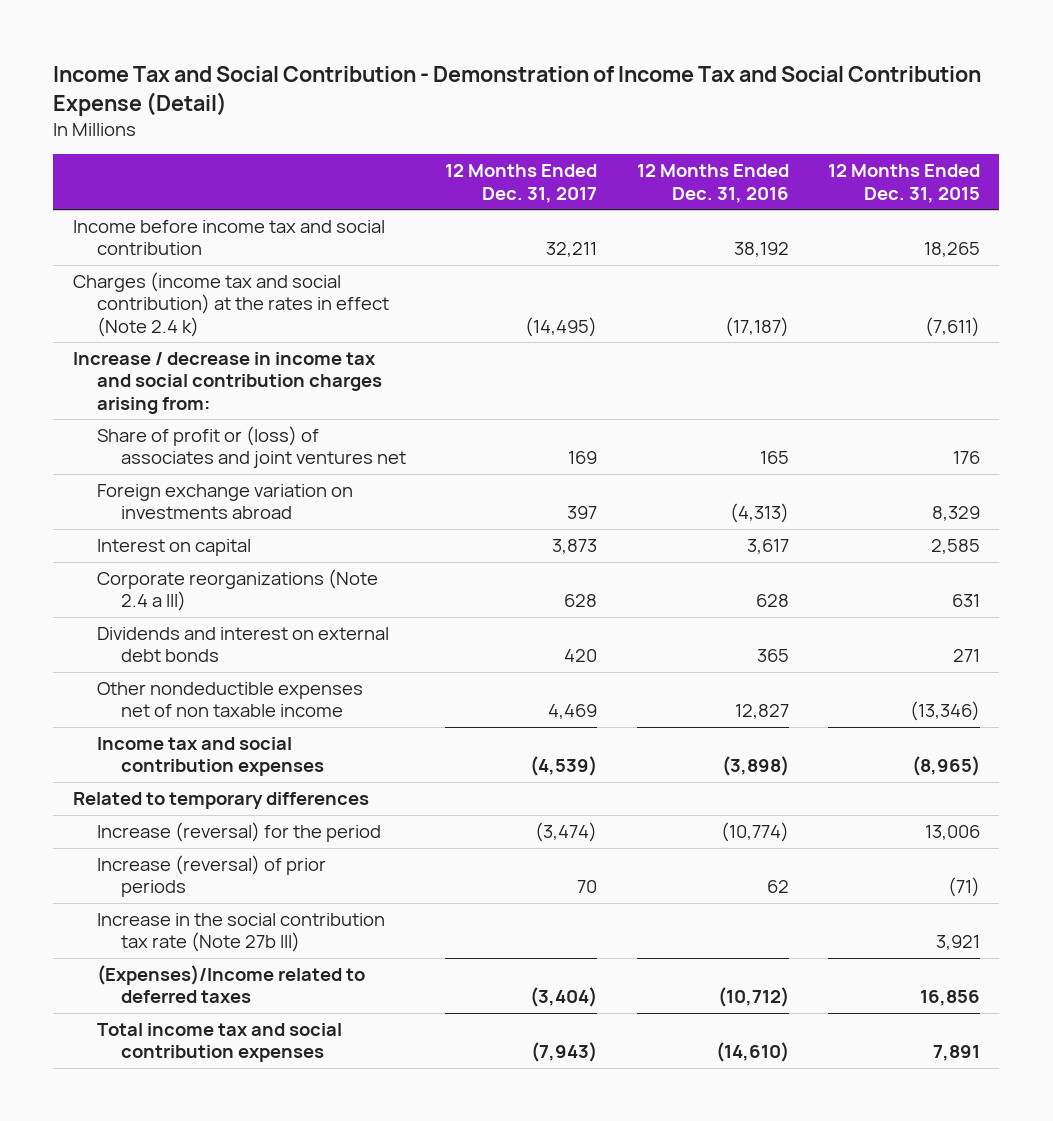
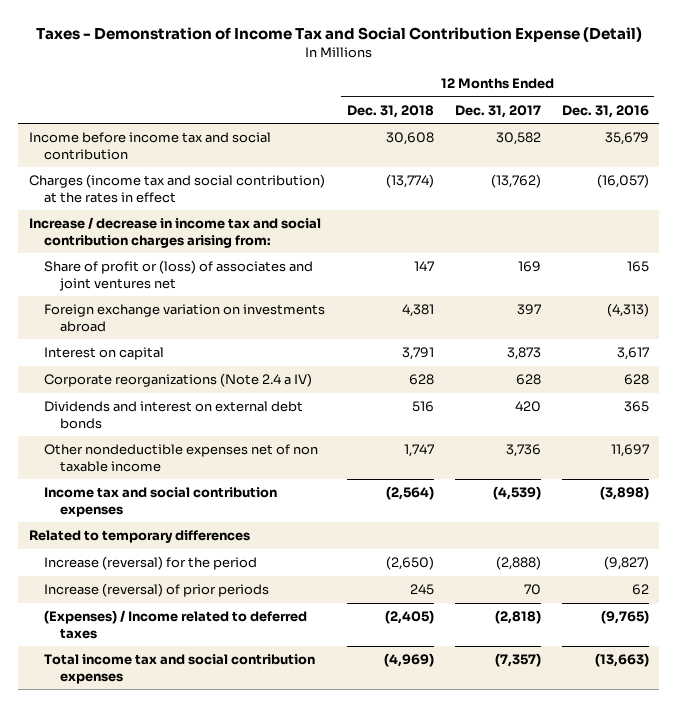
[53,65,982,116] Income Tax and Social Contribution - Demonstration of Income Tax and Social Contribution Expense (Detail) -> [35,26,642,42] Taxes - Demonstration of Income Tax and Social Contribution Expense (Detail)
[827,164,980,203] 12 Months Ended Dec. 31, 2015 -> none
none -> [346,104,434,118] Dec. 31, 2018
[546,242,598,258] 32,211 -> [495,132,541,146] 30,582
[733,242,789,258] 38,192 -> [604,132,649,146] 35,679
[72,272,390,337] Charges (income tax and social contribution) at the rates in effect (Note 2.4 k) -> [28,174,325,203] Charges (income tax and social contribution) at the rates in effect
[525,316,598,337] (14,495) -> [490,174,541,189] (13,762)
[724,316,789,337] (17,187) -> [596,174,649,189] (16,057)
[97,569,379,612] Corporate reorganizations (Note 2.4 a III) -> [44,373,313,388] Corporate reorganizations (Note 2.4 a IV)
[548,704,598,720] 4,469 -> [505,444,541,458] 3,736
[734,704,789,720] 12,827 -> [610,444,649,458] 11,697
[535,822,598,843] (3,474) -> [495,556,541,571] (2,888)
[720,822,789,843] (10,774) -> [603,556,649,571] (9,827)
[97,913,386,953] Increase in the social contribution tax rate (Note 27b III) -> none
[97,965,366,1004] (Expenses)/Income related to deferred taxes -> [44,610,308,639] (Expenses) / Income related to deferred taxes
[530,987,598,1008] (3,404) -> [494,610,541,625] (2,818)
[717,987,789,1008] (10,712) -> [600,610,649,625] (9,765)
[531,1042,598,1063] (7,943) -> [494,653,541,668] (7,357)
[715,1042,789,1063] (14,610) -> [594,653,649,668] (13,663)

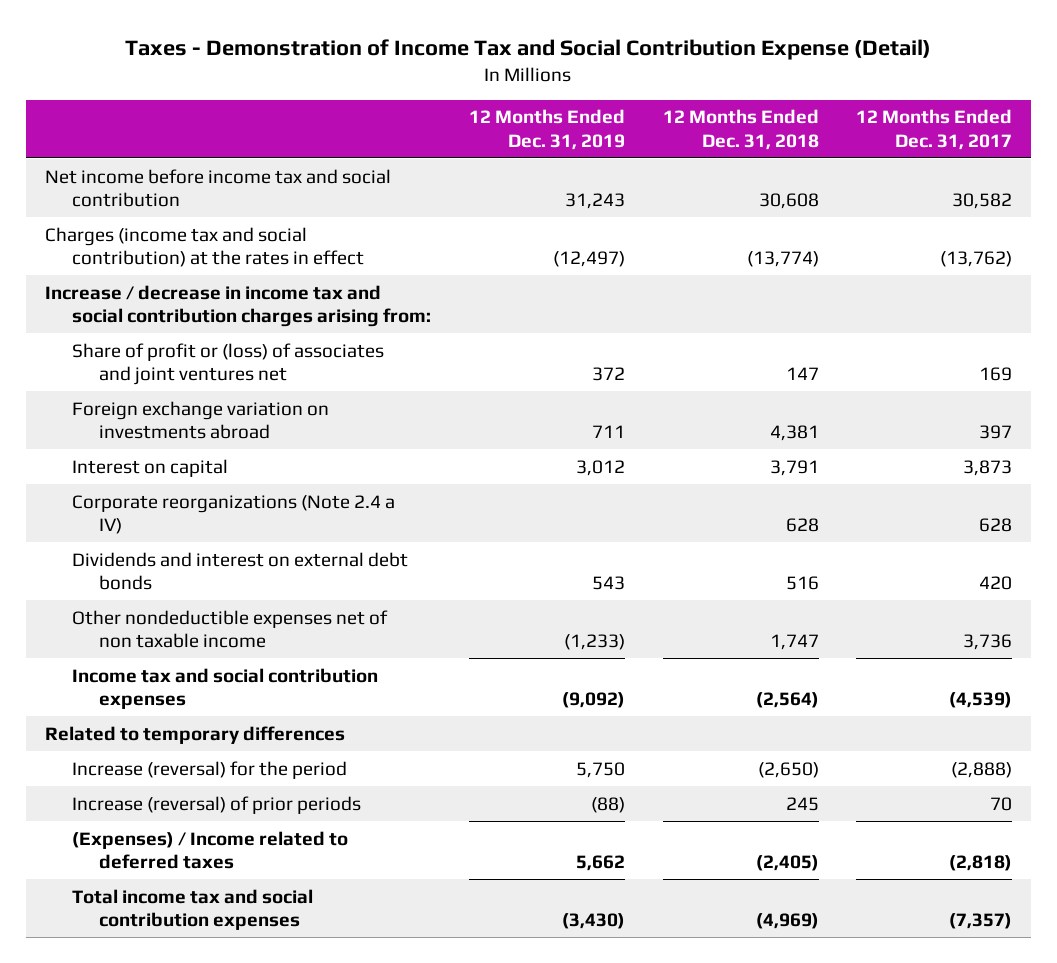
[561,104,649,118] Dec. 31, 2016 -> none
none -> [468,109,625,150] 12 Months Ended Dec. 31, 2019
[28,132,271,160] Income before income tax and social contribution -> [44,168,391,207] Net income before income tax and social contribution

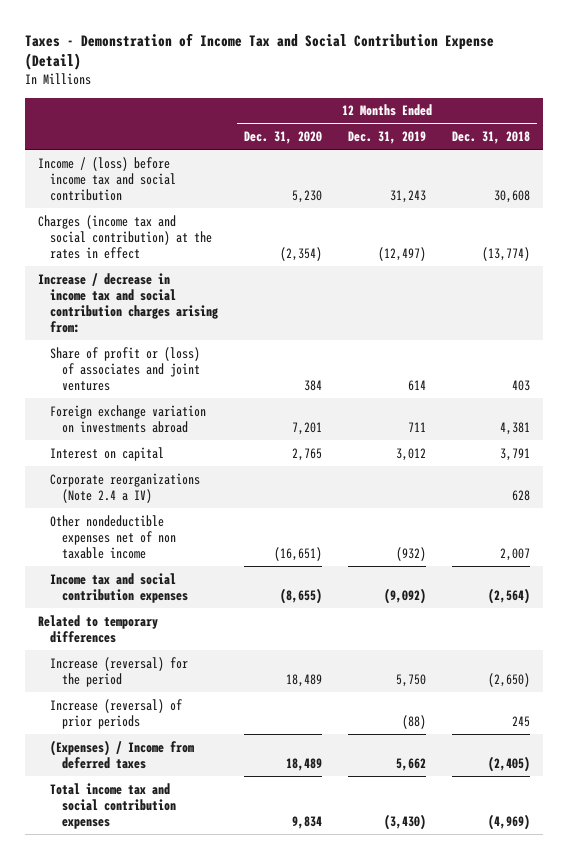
[856,109,1013,150] 12 Months Ended Dec. 31, 2017 -> none
none -> [244,130,323,144] Dec. 31, 2020
[44,168,391,207] Net income before income tax and social contribution -> [38,156,176,201] Income / (loss) before income tax and social contribution
[71,342,384,385] Share of profit or (loss) of associates and joint ventures net -> [49,346,200,391] Share of profit or (loss) of associates and joint ventures
[591,366,625,381] 372 -> [408,379,427,391] 614
[785,366,819,380] 147 -> [512,379,531,391] 403
[71,551,408,590] Dividends and interest on external debt bonds -> none
[563,633,625,650] (1,233) -> [396,546,427,561] (932)
[769,633,819,650] 1,747 -> [500,547,531,561] 2,007
[71,830,348,869] (Expenses) / Income related to deferred taxes -> [49,739,194,769] (Expenses) / Income from deferred taxes

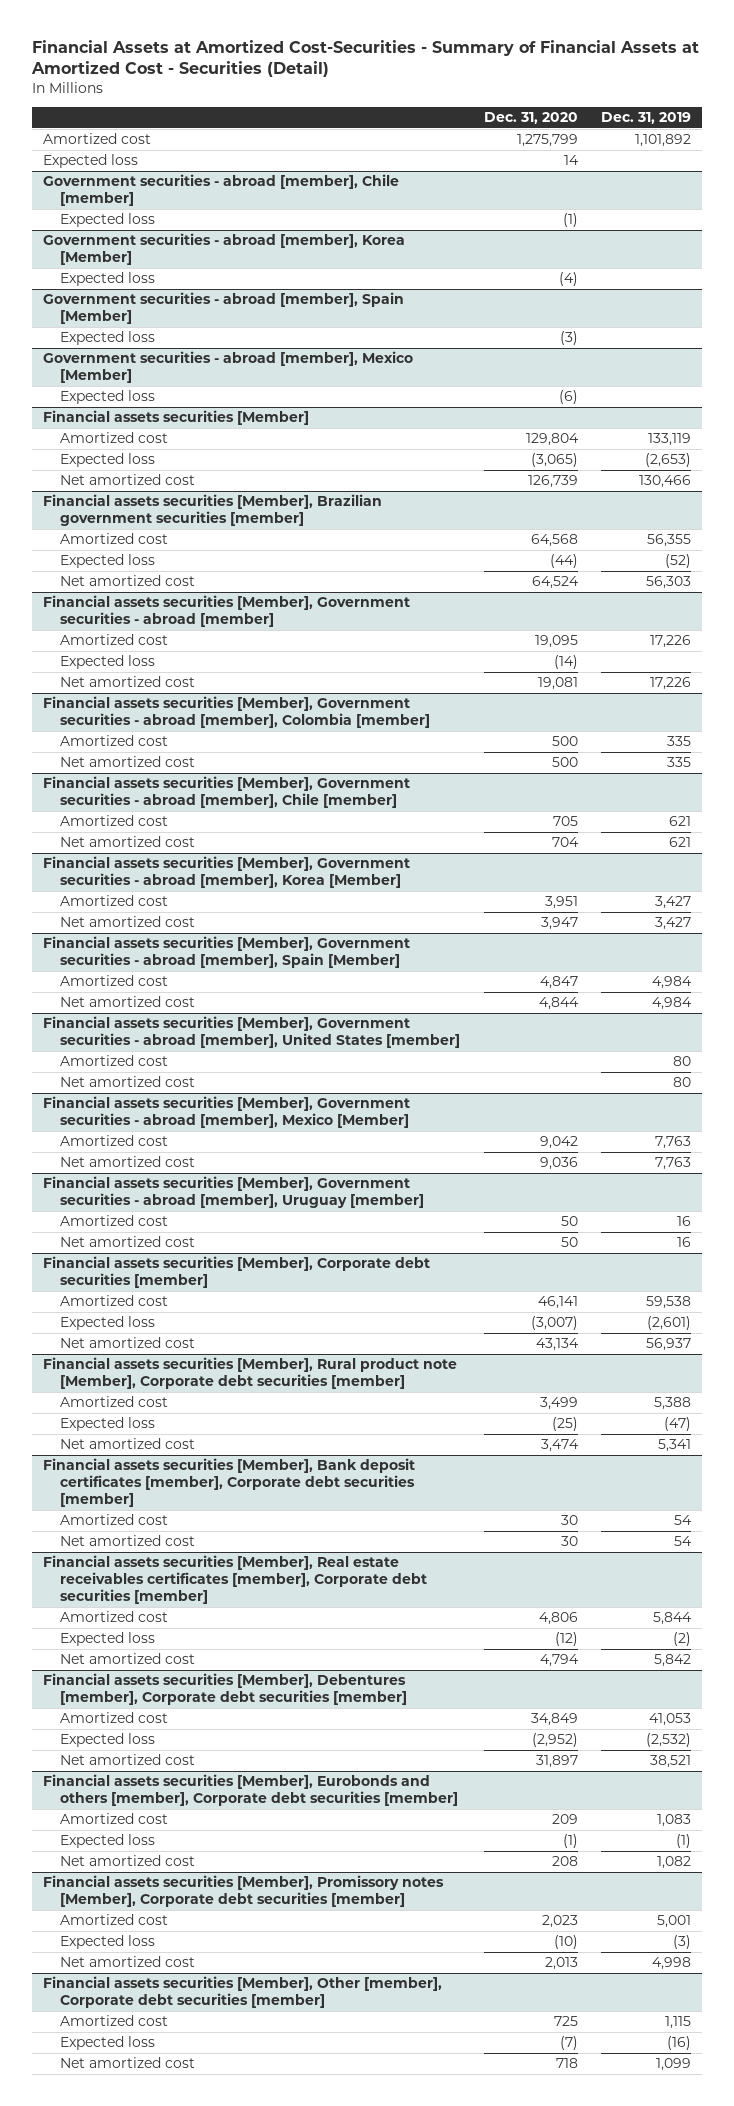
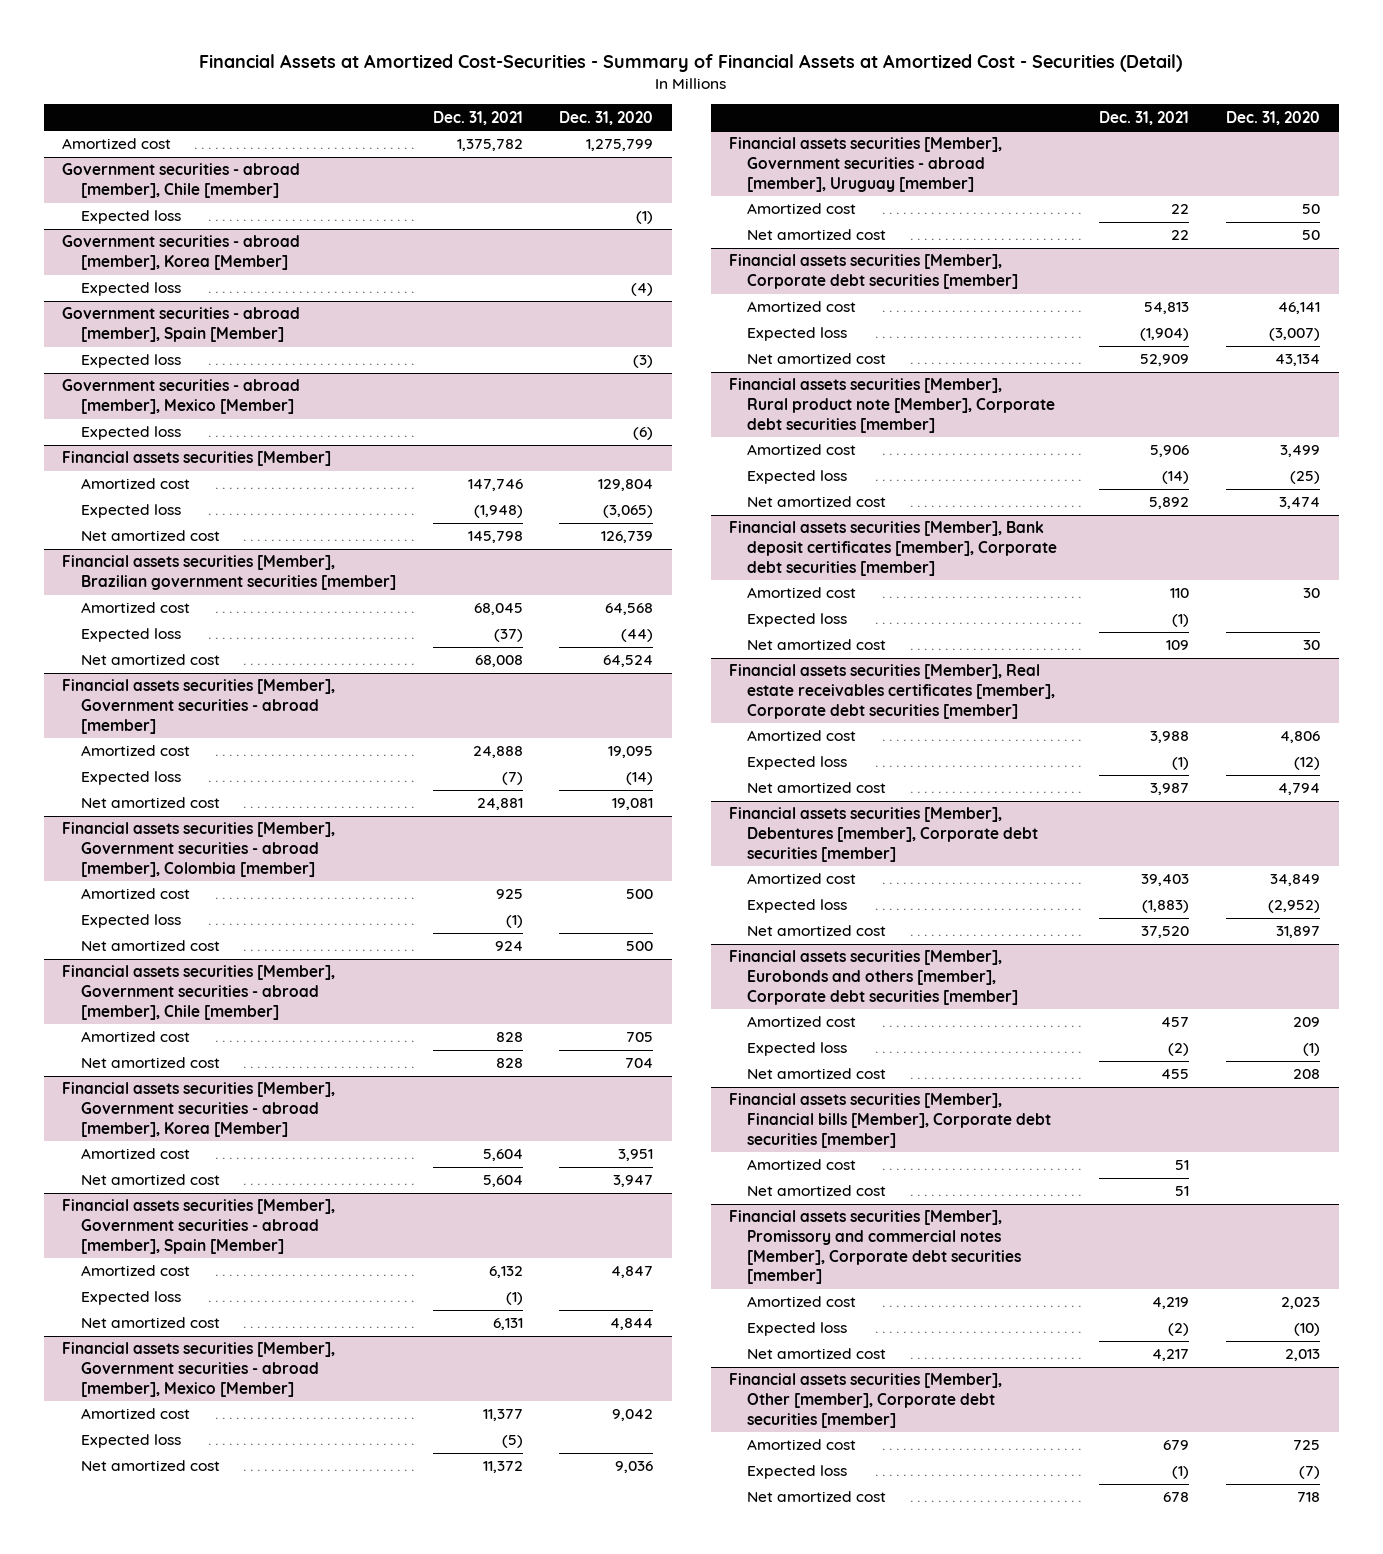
[600,111,691,124] Dec. 31, 2019 -> none
none -> [432,110,523,125] Dec. 31, 2021
[43,154,139,169] Expected loss -> none
none -> [80,914,181,929] Expected loss
none -> [80,1291,181,1306] Expected loss
[43,1016,461,1049] Financial assets securities [Member], Government securities - abroad [member], United States [member] -> none
[60,1055,169,1067] Amortized cost -> none
[60,1076,196,1088] Net amortized cost -> none
none -> [80,1434,181,1449] Expected loss
none -> [747,613,848,628] Expected loss
none -> [729,1093,1052,1148] Financial assets securities [Member], Financial bills [Member], Corporate debt securities [member]
none -> [747,1159,857,1171] Amortized cost
none -> [747,1185,887,1197] Net amortized cost
[43,1875,445,1908] Financial assets securities [Member], Promissory notes [Member], Corporate debt securities [member] -> [729,1210,1022,1285] Financial assets securities [Member], Promissory and commercial notes [Member], Corporate debt securities [member]

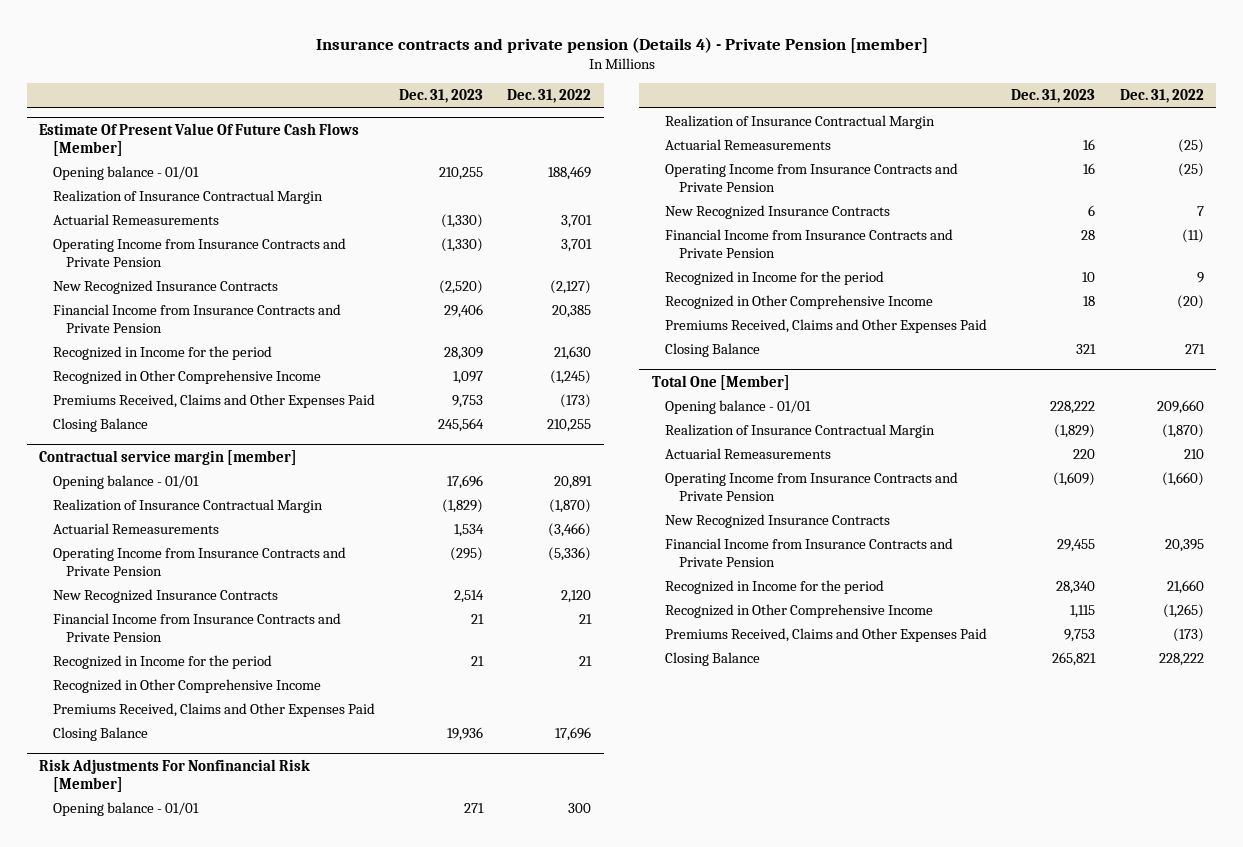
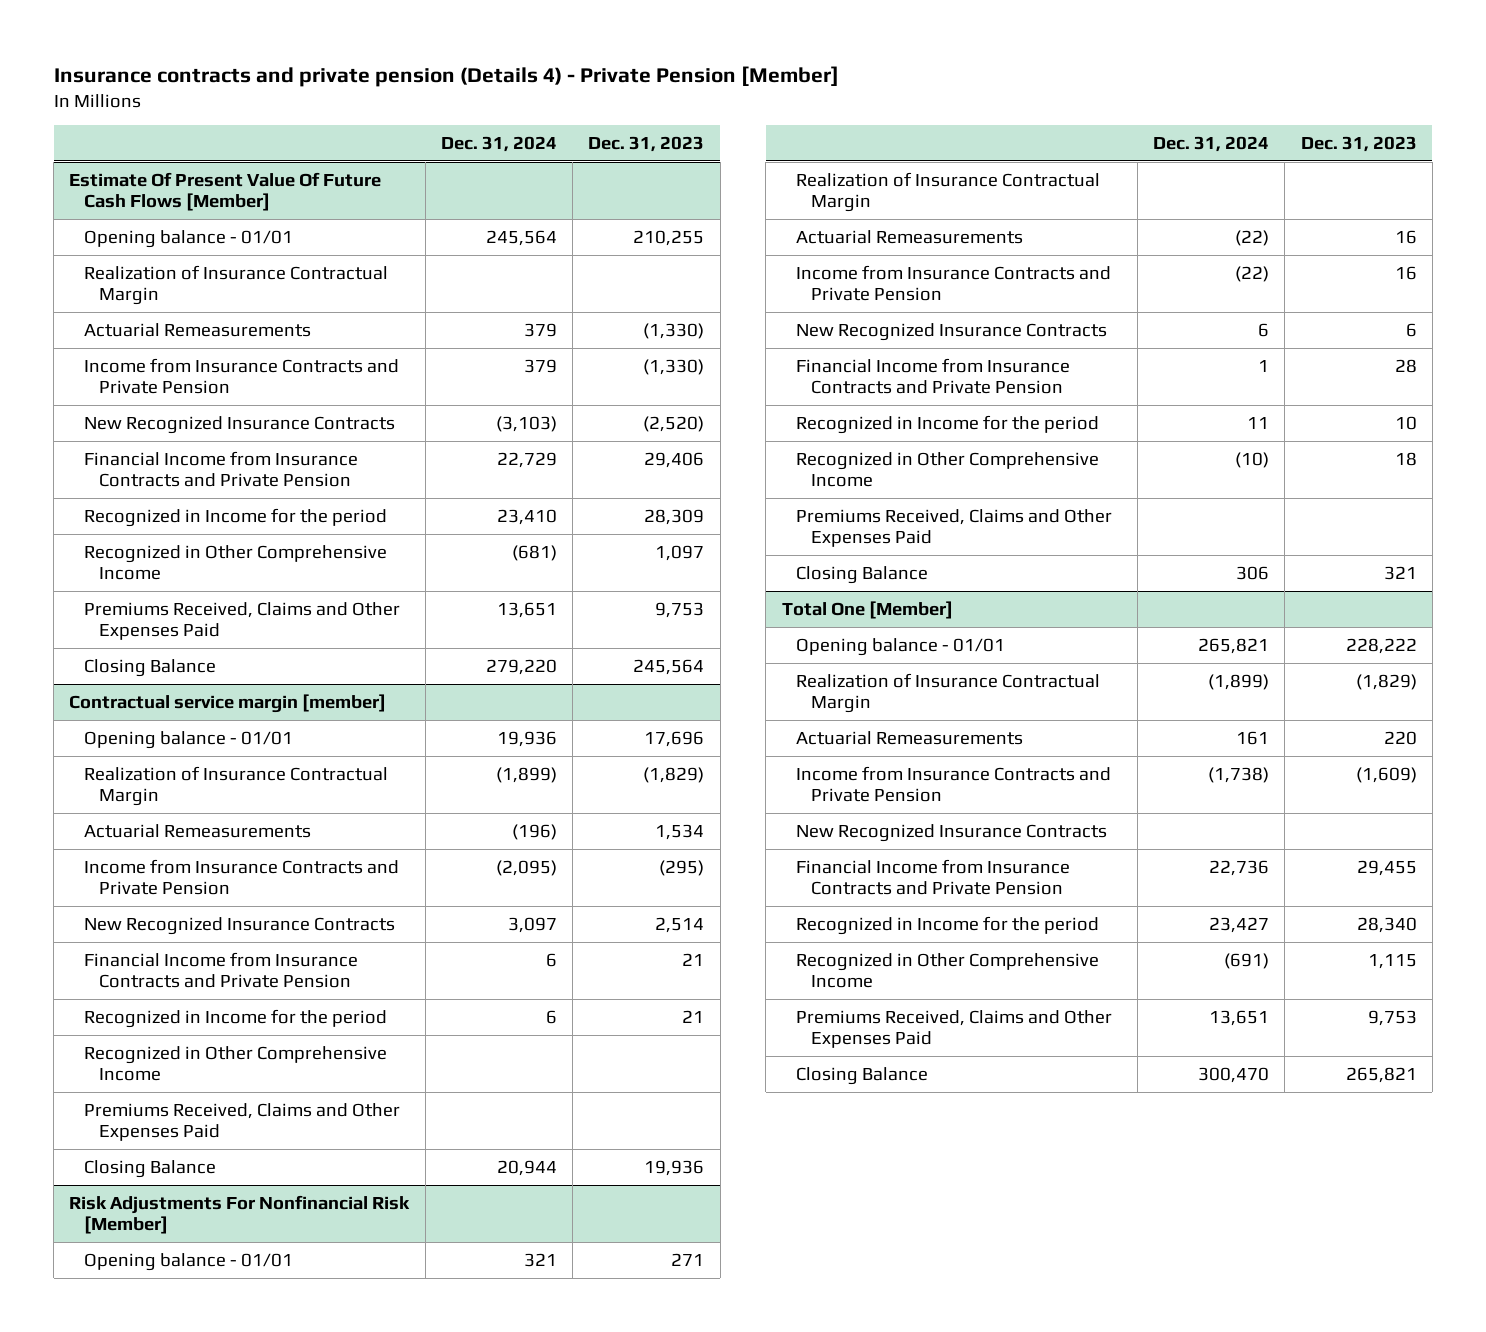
[315,36,928,53] Insurance contracts and private pension (Details 4) - Private Pension [member] -> [53,66,839,88] Insurance contracts and private pension (Details 4) - Private Pension [Member]
[507,89,592,104] Dec. 31, 2022 -> none
none -> [440,135,557,152] Dec. 31, 2024
[52,238,346,267] Operating Income from Insurance Contracts and Private Pension -> [84,357,400,394] Income from Insurance Contracts and Private Pension
[52,547,346,576] Operating Income from Insurance Contracts and Private Pension -> [84,858,400,895] Income from Insurance Contracts and Private Pension
[665,163,959,192] Operating Income from Insurance Contracts and Private Pension -> [796,264,1112,301] Income from Insurance Contracts and Private Pension
[665,472,959,501] Operating Income from Insurance Contracts and Private Pension -> [796,765,1112,802] Income from Insurance Contracts and Private Pension

